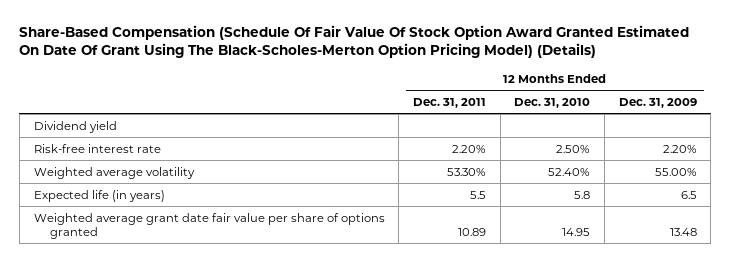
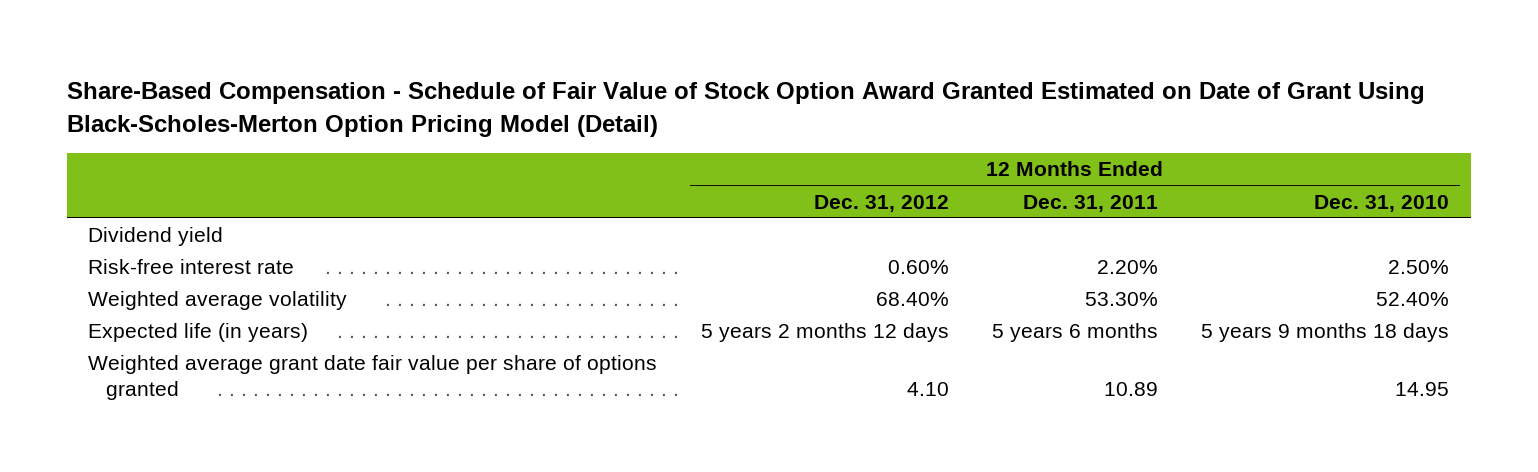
[19,25,690,59] Share-Based Compensation (Schedule Of Fair Value Of Stock Option Award Granted Estimated On Date Of Grant Using The Black-Scholes-Merton Option Pricing Model) (Details) -> [66,82,1425,137] Share-Based Compensation - Schedule of Fair Value of Stock Option Award Granted Estimated on Date of Grant Using Black-Scholes-Merton Option Pricing Model (Detail)
[618,97,697,108] Dec. 31, 2009 -> none
none -> [813,194,949,212] Dec. 31, 2012
[469,190,486,199] 5.5 -> [992,323,1159,343] 5 years 6 months
[574,190,591,199] 5.8 -> [1201,323,1450,343] 5 years 9 months 18 days

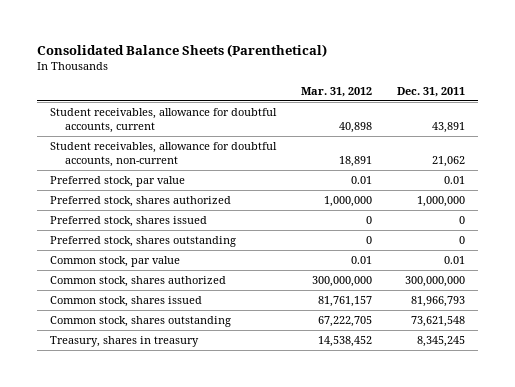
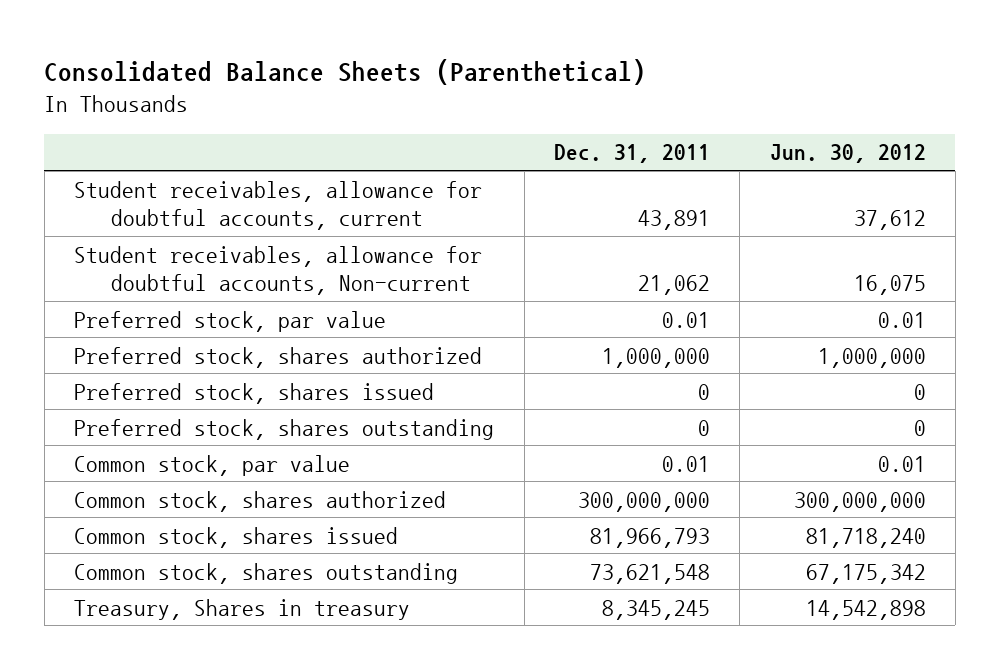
[300,86,372,97] Mar. 31, 2012 -> none
none -> [769,144,926,164] Jun. 30, 2012
[49,142,277,167] Student receivables, allowance for doubtful accounts, non-current -> [74,245,483,295] Student receivables, allowance for doubtful accounts, Non-current
[49,336,199,348] Treasury, shares in treasury -> [74,598,411,620] Treasury, Shares in treasury

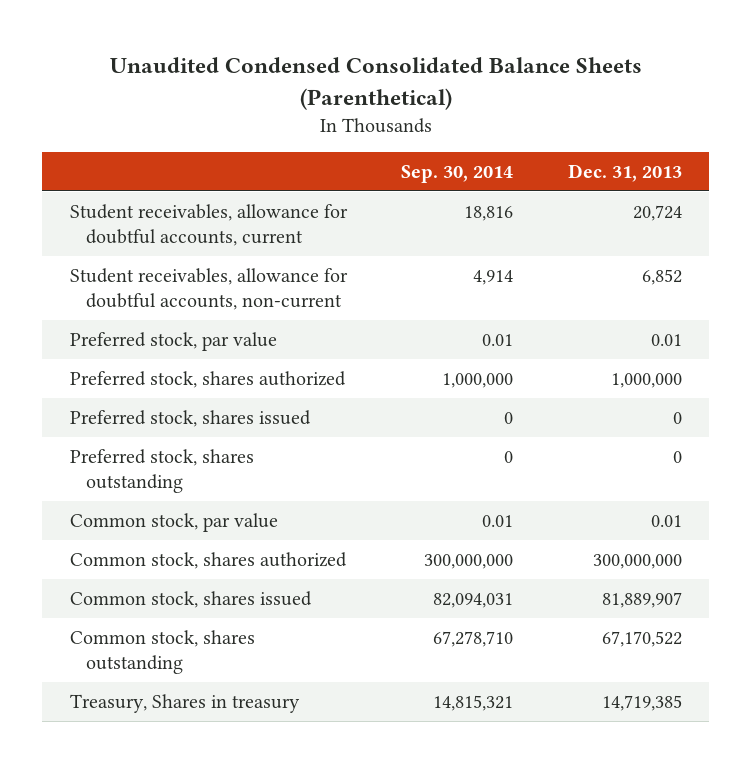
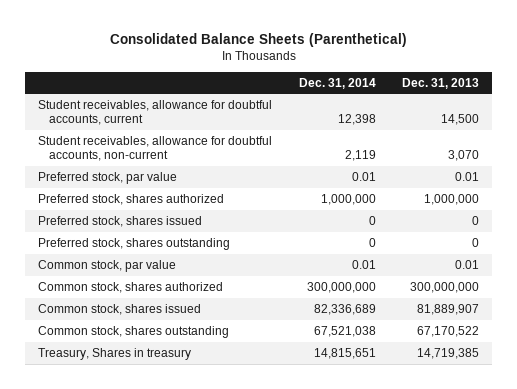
[109,57,642,110] Unaudited Condensed Consolidated Balance Sheets (Parenthetical) -> [109,32,407,47] Consolidated Balance Sheets (Parenthetical)
[401,164,514,183] Sep. 30, 2014 -> none
none -> [298,77,376,89] Dec. 31, 2014
[633,205,683,222] 20,724 -> [440,113,479,125] 14,500
[642,269,683,286] 6,852 -> [447,149,479,161] 3,070

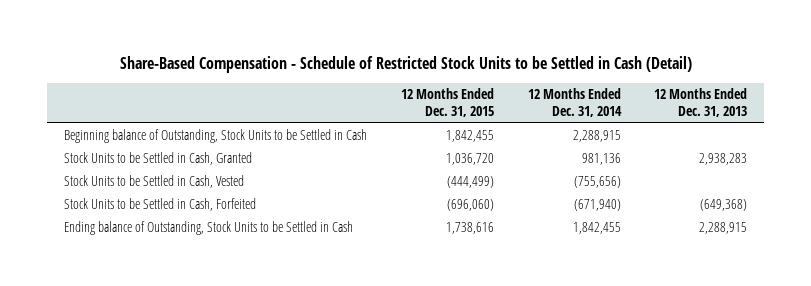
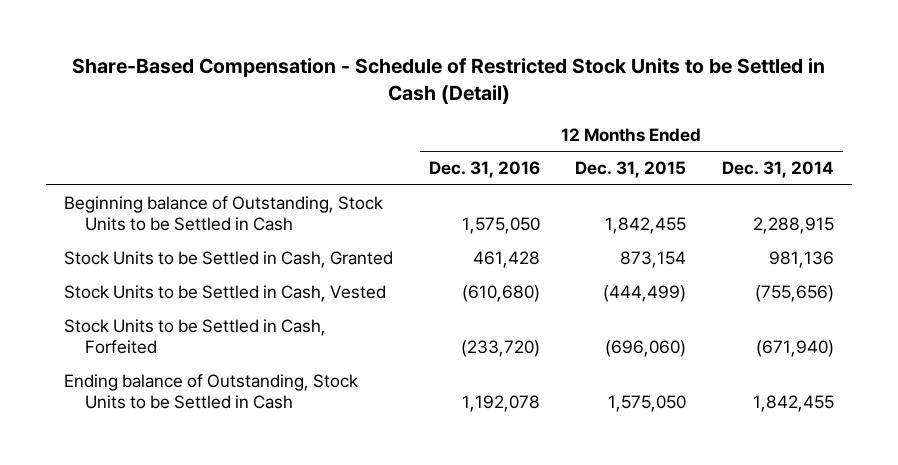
[654,88,748,117] 12 Months Ended Dec. 31, 2013 -> none
none -> [428,161,540,179] Dec. 31, 2016
[445,153,494,166] 1,036,720 -> [620,250,687,268] 873,154
[445,222,494,235] 1,738,616 -> [608,395,687,413] 1,575,050

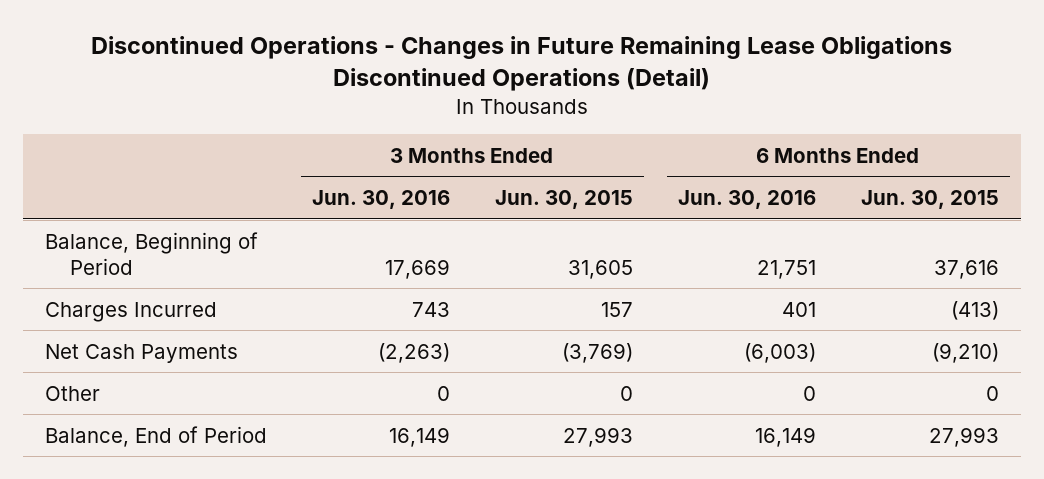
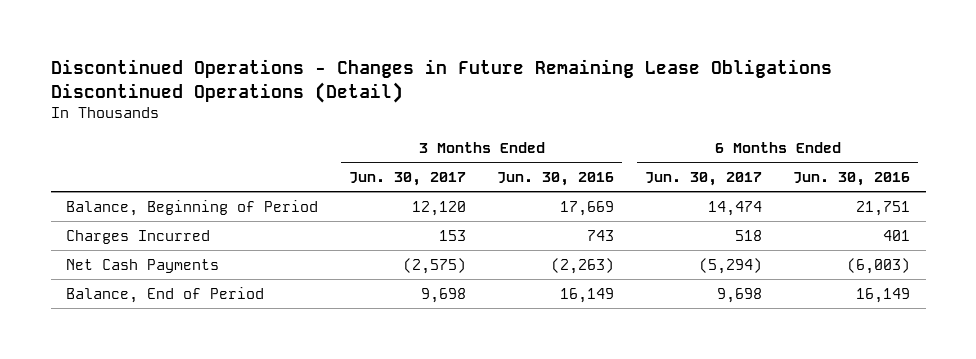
[494,190,633,210] Jun. 30, 2015 -> none
[860,190,999,210] Jun. 30, 2015 -> none
none -> [349,171,467,186] Jun. 30, 2017
none -> [645,171,763,186] Jun. 30, 2017
[44,385,100,401] Other -> none

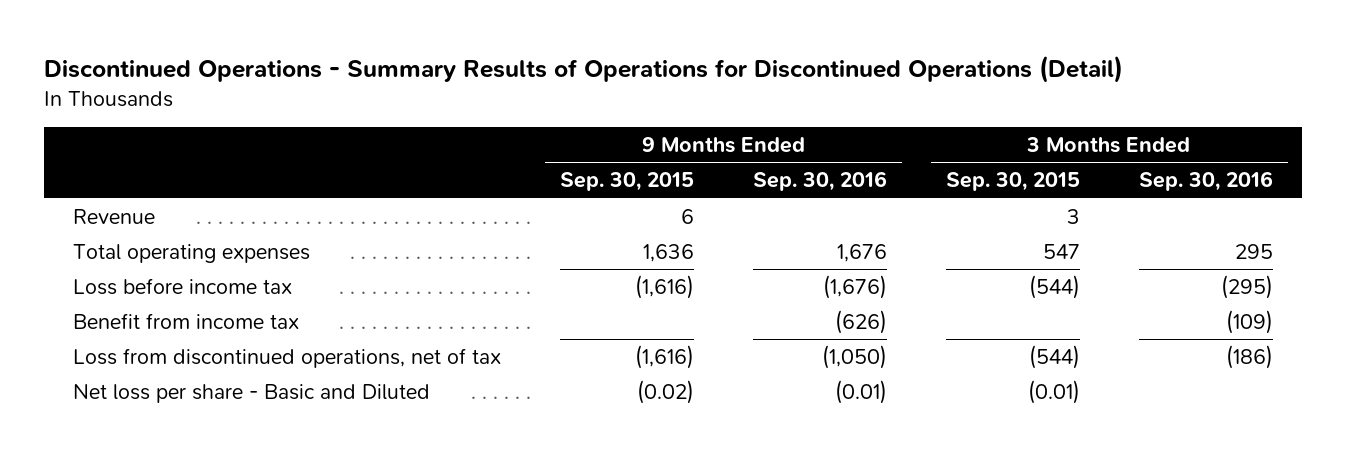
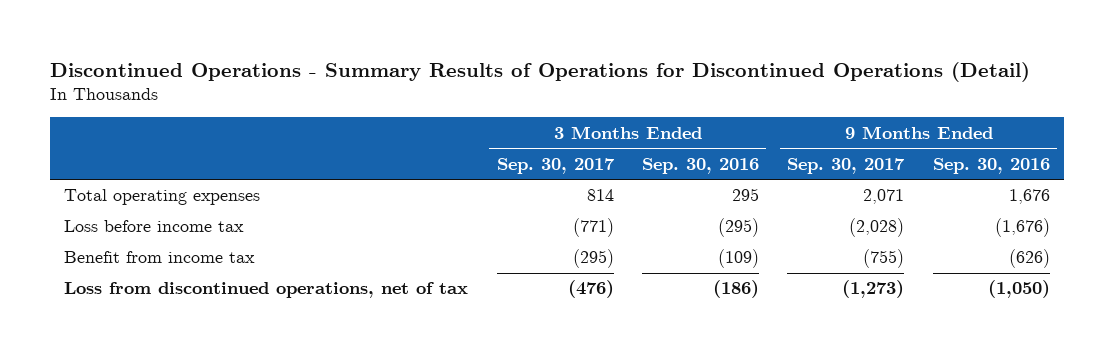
[560,172,695,192] Sep. 30, 2015 -> none
[946,172,1081,192] Sep. 30, 2015 -> none
none -> [496,157,615,174] Sep. 30, 2017
none -> [787,157,906,174] Sep. 30, 2017
[73,208,156,224] Revenue -> none
[73,383,431,403] Net loss per share - Basic and Diluted -> none

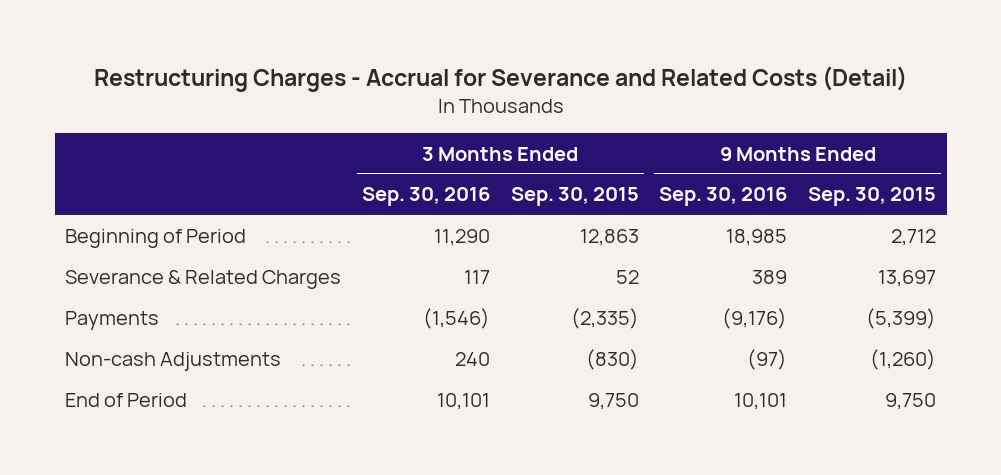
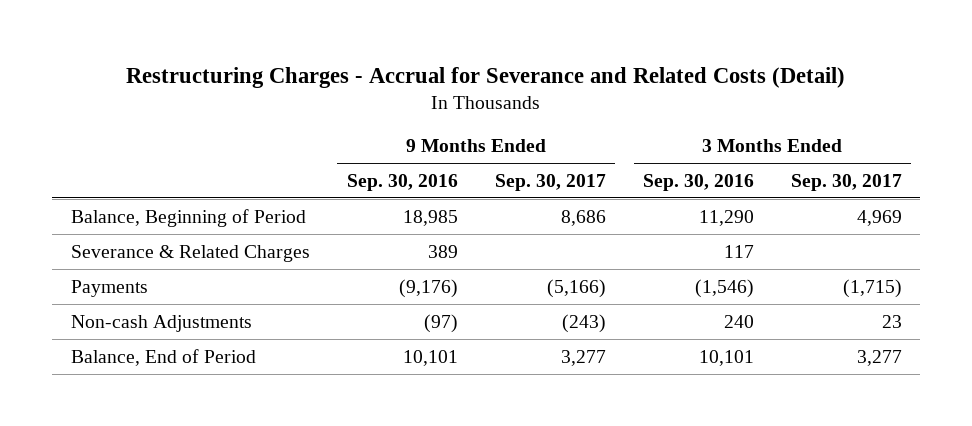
[510,187,639,207] Sep. 30, 2015 -> none
[808,187,937,207] Sep. 30, 2015 -> none
none -> [494,174,606,192] Sep. 30, 2017
none -> [790,174,902,192] Sep. 30, 2017
[65,228,247,248] Beginning of Period -> [70,208,306,227] Balance, Beginning of Period
[65,392,188,407] End of Period -> [70,348,256,366] Balance, End of Period

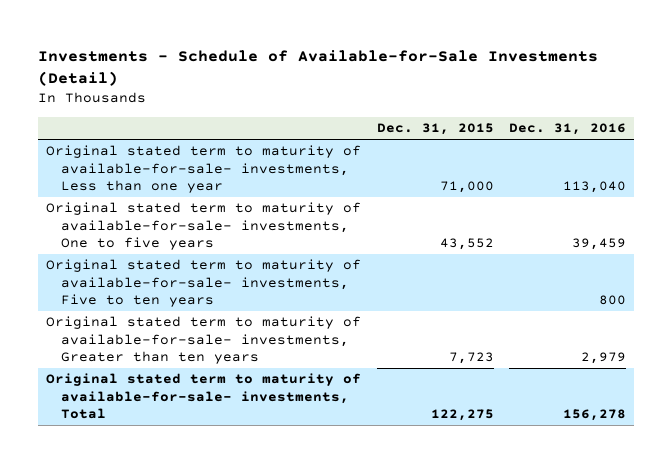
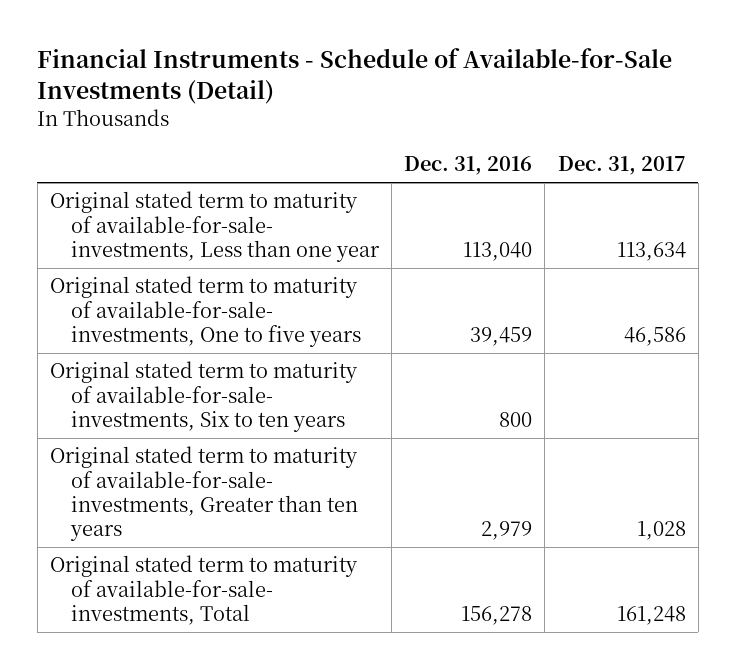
[38,49,599,86] Investments - Schedule of Available-for-Sale Investments (Detail) -> [37,48,673,105] Financial Instruments - Schedule of Available-for-Sale Investments (Detail)
[376,123,494,136] Dec. 31, 2015 -> none
none -> [557,156,686,176] Dec. 31, 2017
[45,259,361,308] Original stated term to maturity of available-for-sale- investments, Five to ten years -> [49,361,358,432] Original stated term to maturity of available-for-sale- investments, Six to ten years

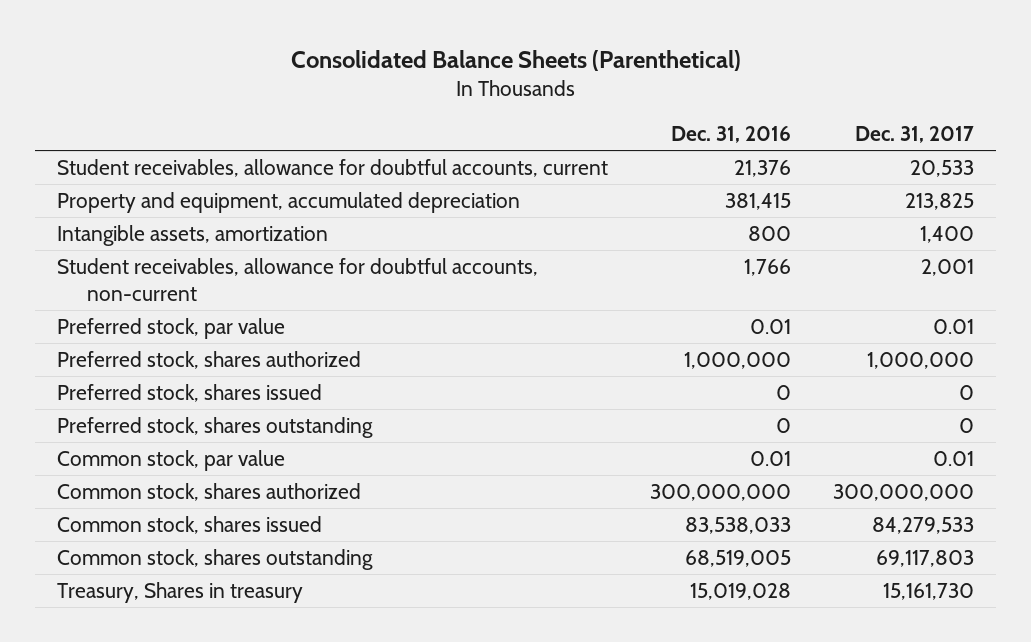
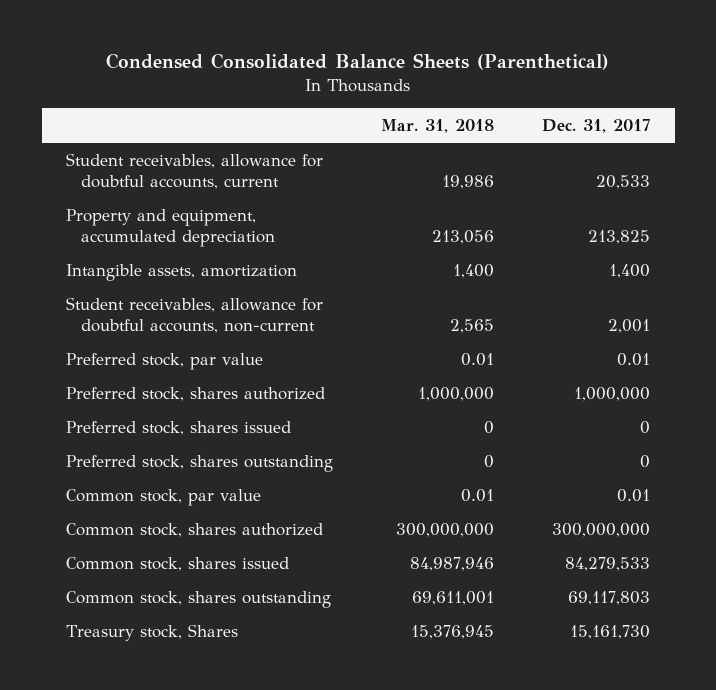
[290,49,741,71] Consolidated Balance Sheets (Parenthetical) -> [106,53,610,71] Condensed Consolidated Balance Sheets (Parenthetical)
[671,126,792,144] Dec. 31, 2016 -> none
none -> [381,119,495,134] Mar. 31, 2018
[56,581,303,603] Treasury, Shares in treasury -> [65,623,238,641] Treasury stock, Shares

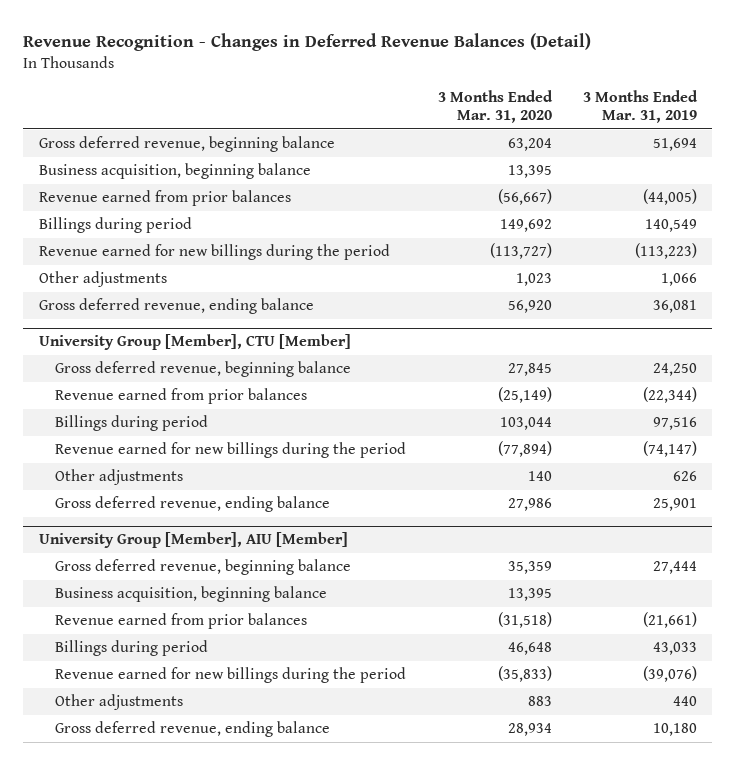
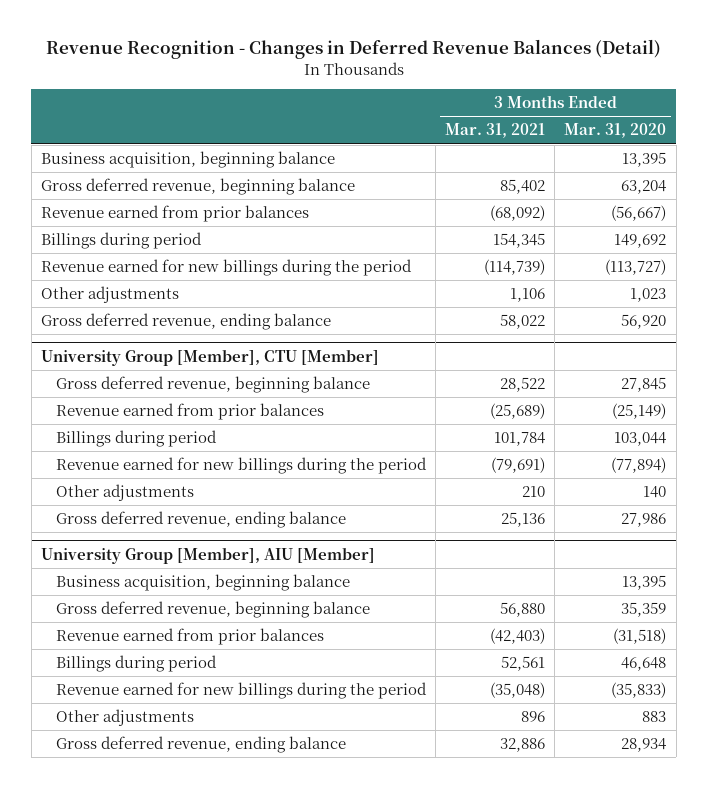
[582,89,698,124] 3 Months Ended Mar. 31, 2019 -> none
none -> [445,123,546,139] Mar. 31, 2021
[38,136,335,153] Gross deferred revenue, beginning balance -> [40,177,355,195] Gross deferred revenue, beginning balance
[55,559,352,576] Gross deferred revenue, beginning balance -> [56,600,371,618] Gross deferred revenue, beginning balance

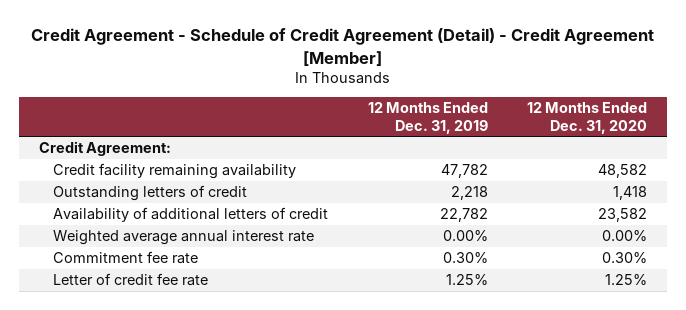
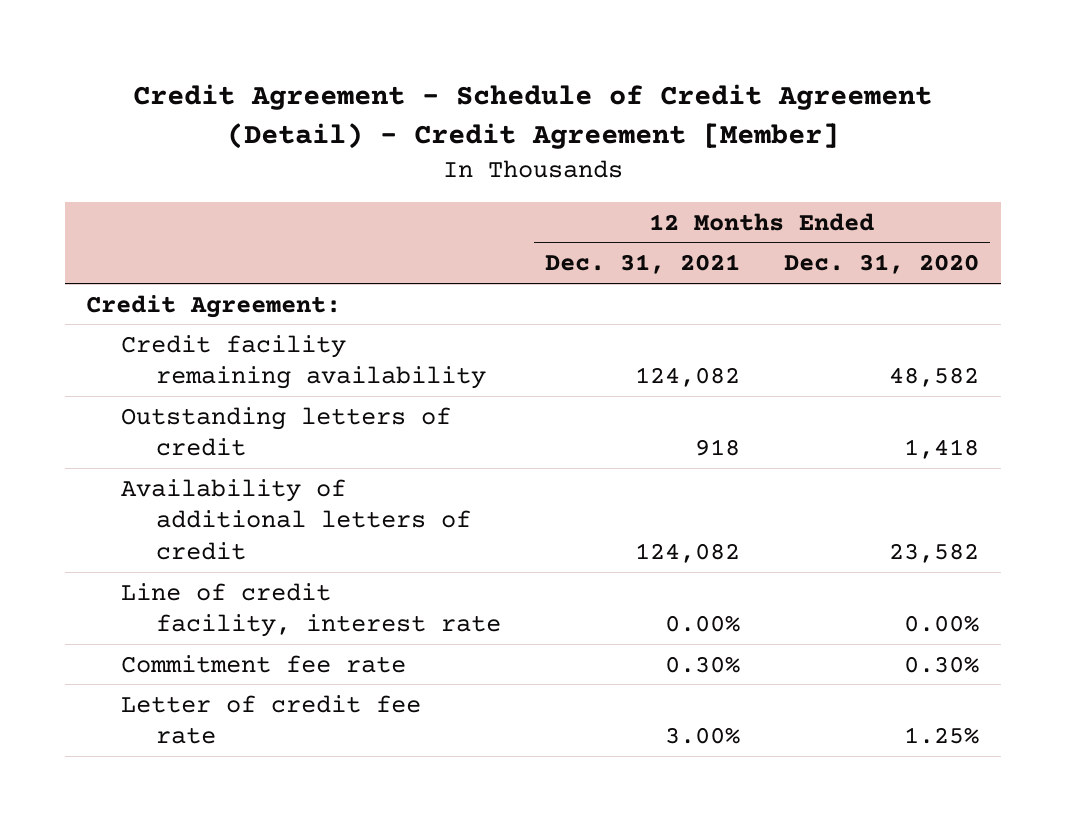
[367,102,488,134] 12 Months Ended Dec. 31, 2019 -> none
none -> [545,254,741,275] Dec. 31, 2021
[53,230,315,246] Weighted average annual interest rate -> [121,582,502,638] Line of credit facility, interest rate

